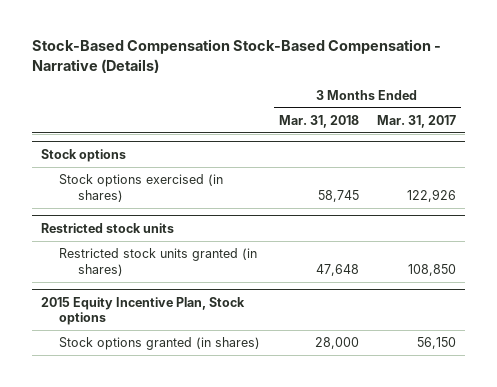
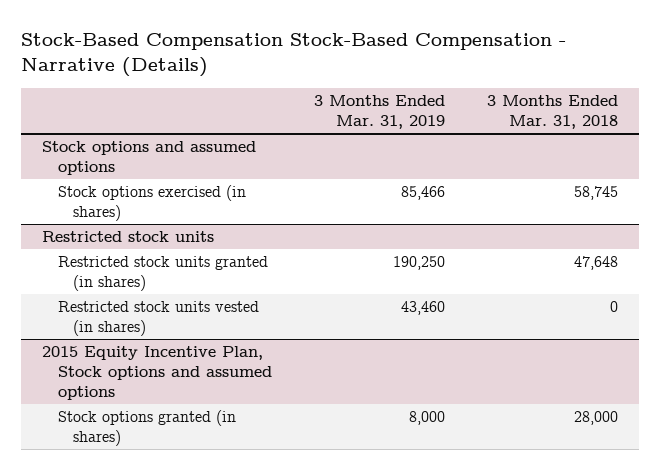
[376,114,456,128] Mar. 31, 2017 -> none
none -> [313,94,445,129] 3 Months Ended Mar. 31, 2019
[41,148,127,162] Stock options -> [42,141,257,176] Stock options and assumed options
none -> [57,301,259,337] Restricted stock units vested (in shares)
[41,296,246,326] 2015 Equity Incentive Plan, Stock options -> [42,346,272,401] 2015 Equity Incentive Plan, Stock options and assumed options

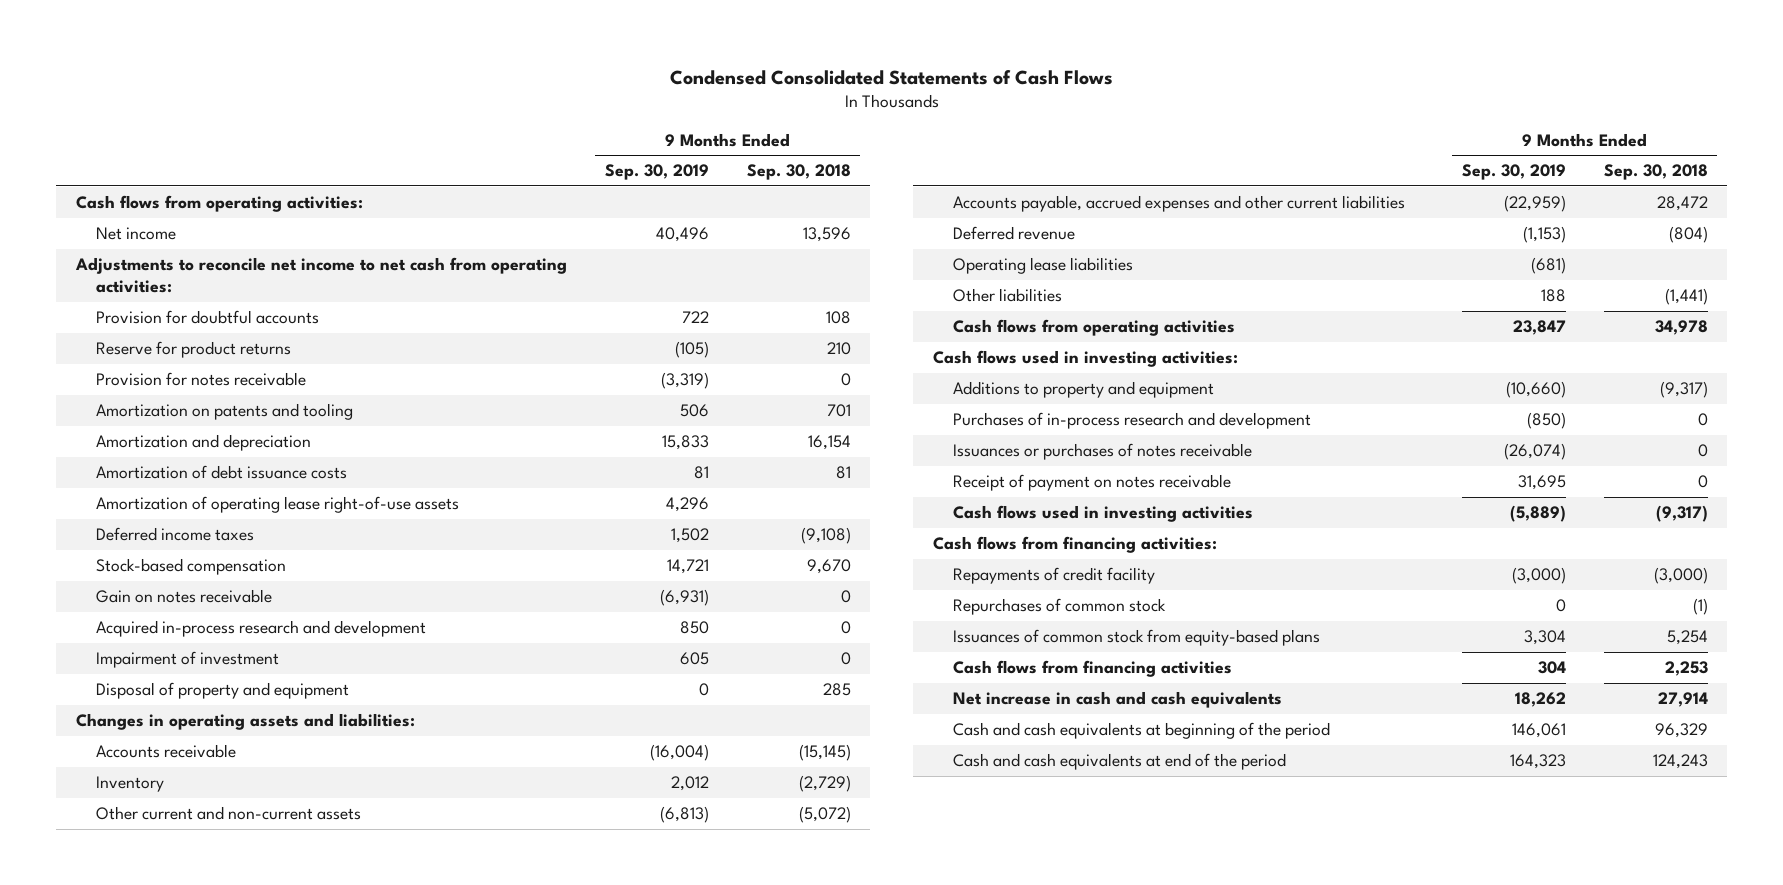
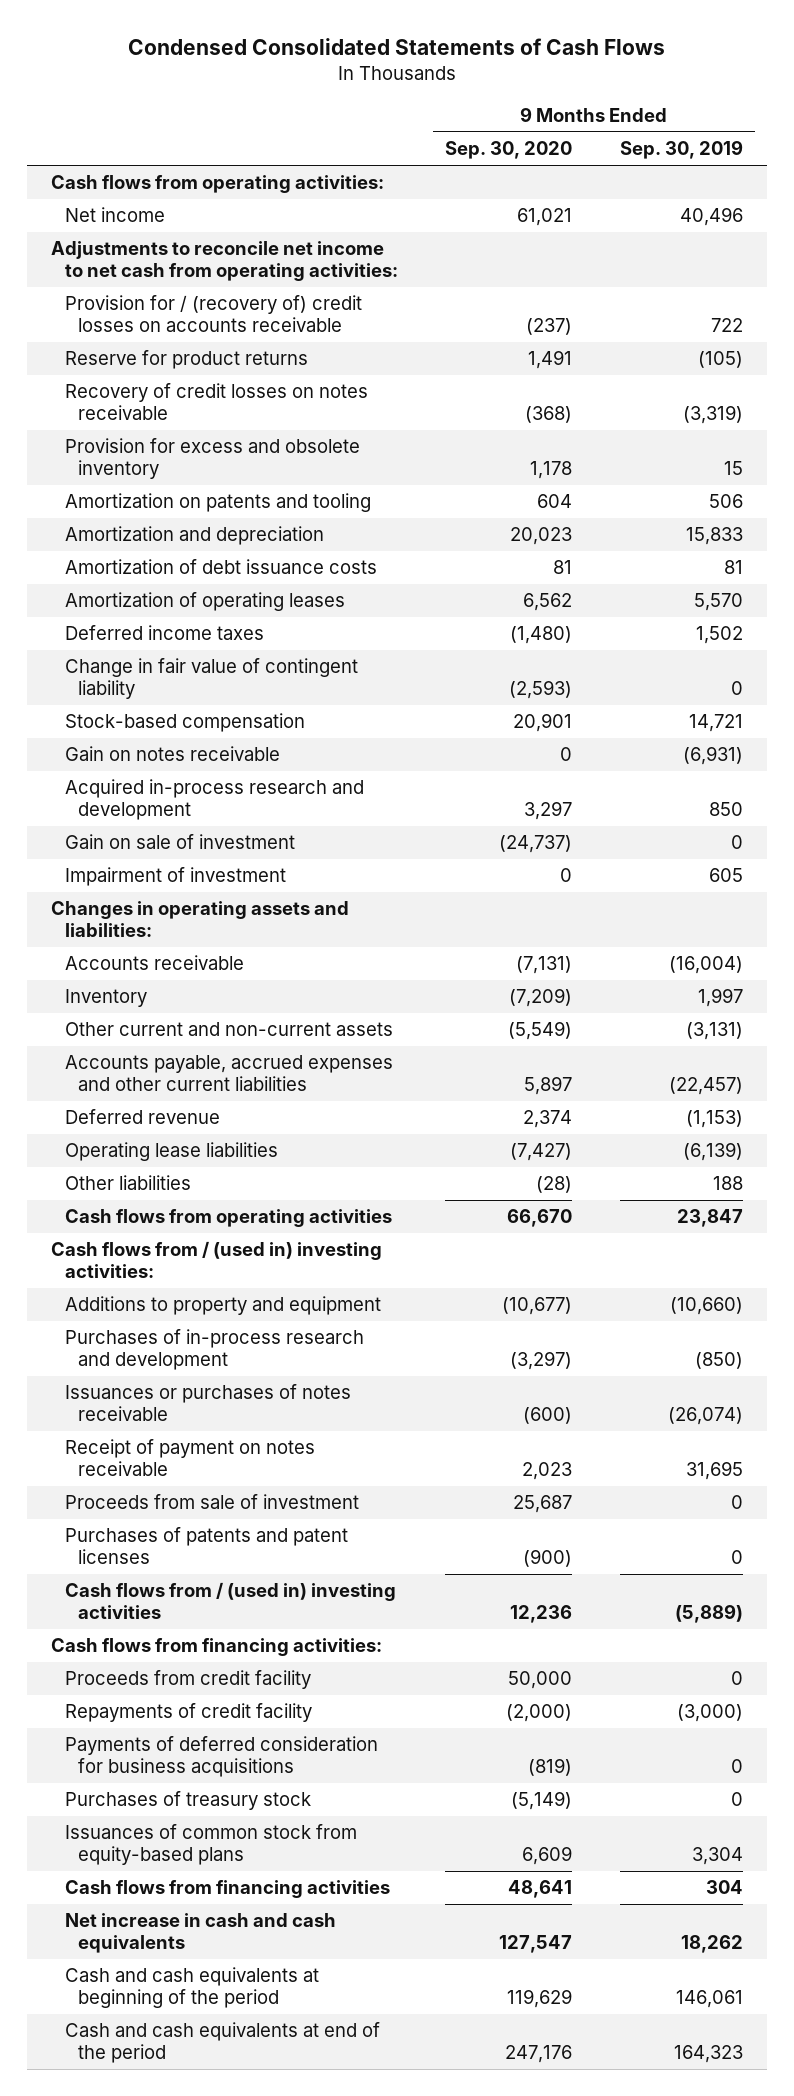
[746,164,851,181] Sep. 30, 2018 -> none
none -> [445,141,573,160] Sep. 30, 2020
[95,310,319,325] Provision for doubtful accounts -> [64,295,362,332] Provision for / (recovery of) credit losses on accounts receivable
[95,372,306,387] Provision for notes receivable -> [64,383,368,420] Recovery of credit losses on notes receivable
none -> [64,438,360,479] Provision for excess and obsolete inventory
[95,496,459,514] Amortization of operating lease right-of-use assets -> [64,592,345,612] Amortization of operating leases
[665,497,709,513] 4,296 -> [694,593,744,612] 5,570
none -> [64,658,358,699] Change in fair value of contingent liability
none -> [64,834,295,850] Gain on sale of investment
[95,682,349,700] Disposal of property and equipment -> none
[670,776,709,792] 2,012 -> [698,988,744,1008] 1,997
[659,806,709,824] (6,813) -> [686,1022,744,1041] (3,131)
[1503,195,1566,213] (22,959) -> [669,1076,744,1095] (22,457)
[1530,257,1566,275] (681) -> [683,1142,744,1162] (6,139)
[932,350,1238,368] Cash flows used in investing activities: -> [50,1241,382,1278] Cash flows from / (used in) investing activities:
none -> [64,1494,359,1510] Proceeds from sale of investment
none -> [64,1527,348,1564] Purchases of patents and patent licenses
[952,505,1253,523] Cash flows used in investing activities -> [64,1582,396,1619] Cash flows from / (used in) investing activities
none -> [64,1670,311,1690] Proceeds from credit facility
none -> [64,1736,378,1777] Payments of deferred consideration for business acquisitions
[952,598,1166,616] Repurchases of common stock -> [64,1791,311,1811] Purchases of treasury stock

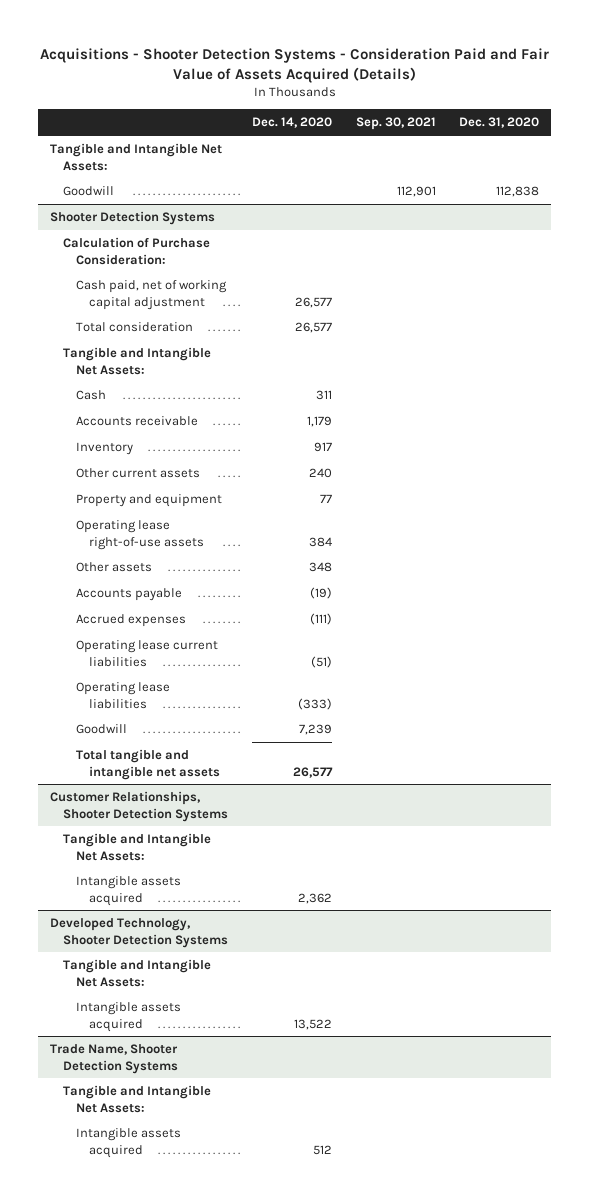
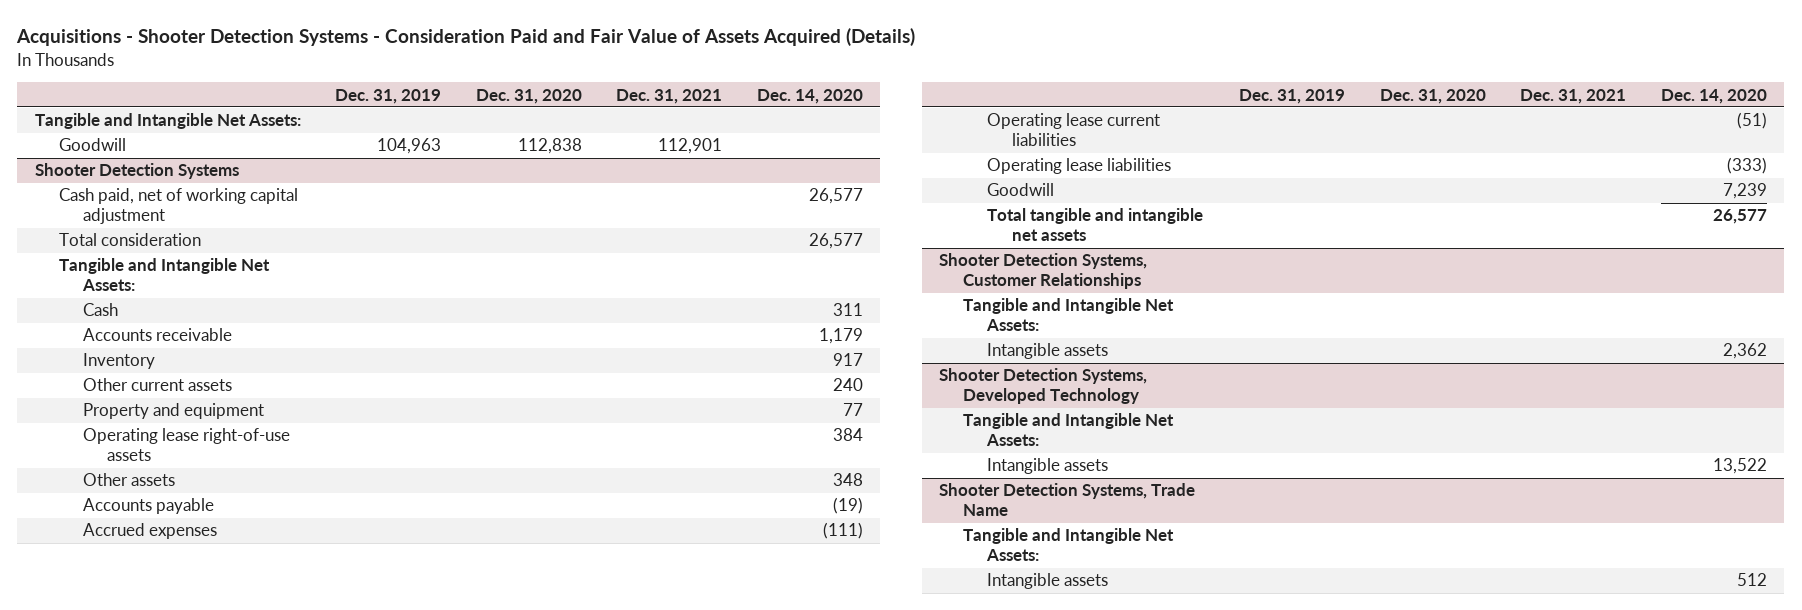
[355,117,436,131] Sep. 30, 2021 -> none
none -> [335,88,442,104] Dec. 31, 2019
none -> [616,88,723,104] Dec. 31, 2021
[63,237,211,265] Calculation of Purchase Consideration: -> none
[50,791,229,822] Customer Relationships, Shooter Detection Systems -> [938,253,1147,290] Shooter Detection Systems, Customer Relationships
[76,876,182,906] Intangible assets acquired -> [987,343,1109,360] Intangible assets
[50,918,229,948] Developed Technology, Shooter Detection Systems -> [938,368,1147,405] Shooter Detection Systems, Developed Technology
[76,1002,182,1032] Intangible assets acquired -> [987,458,1109,475] Intangible assets
[50,1044,179,1074] Trade Name, Shooter Detection Systems -> [938,483,1195,517] Shooter Detection Systems, Trade Name
[76,1128,182,1158] Intangible assets acquired -> [987,573,1109,590] Intangible assets

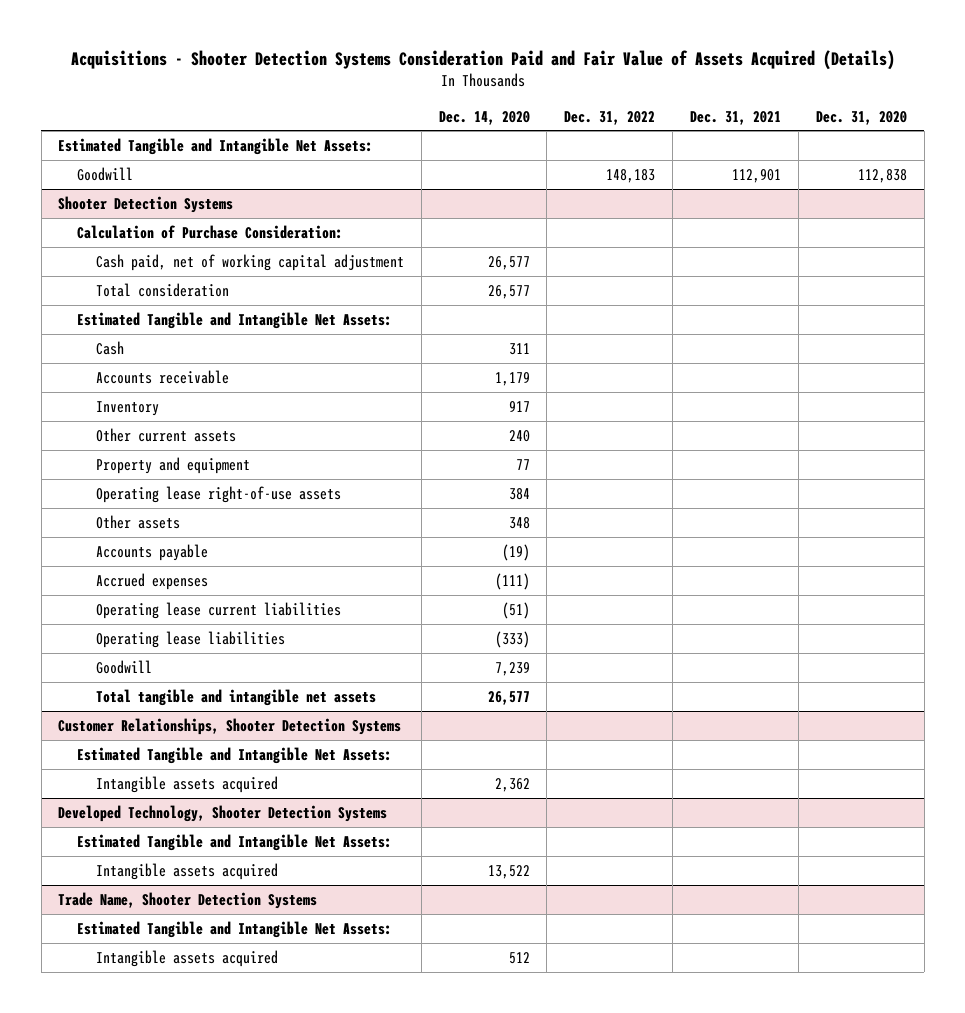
[16,28,916,47] Acquisitions - Shooter Detection Systems - Consideration Paid and Fair Value of Assets Acquired (Details) -> [70,50,895,71] Acquisitions - Shooter Detection Systems Consideration Paid and Fair Value of Assets Acquired (Details)
[335,88,442,104] Dec. 31, 2019 -> none
none -> [564,110,656,125] Dec. 31, 2022
[34,113,301,130] Tangible and Intangible Net Assets: -> [58,137,374,155] Estimated Tangible and Intangible Net Assets:
none -> [77,224,344,239] Calculation of Purchase Consideration:
[58,258,270,292] Tangible and Intangible Net Assets: -> [77,311,393,329] Estimated Tangible and Intangible Net Assets:
[938,253,1147,290] Shooter Detection Systems, Customer Relationships -> [58,717,402,735] Customer Relationships, Shooter Detection Systems
[963,298,1175,332] Tangible and Intangible Net Assets: -> [77,746,393,764] Estimated Tangible and Intangible Net Assets:
[987,343,1109,360] Intangible assets -> [95,775,278,793] Intangible assets acquired
[938,368,1147,405] Shooter Detection Systems, Developed Technology -> [58,804,388,822] Developed Technology, Shooter Detection Systems
[963,413,1175,447] Tangible and Intangible Net Assets: -> [77,833,393,851] Estimated Tangible and Intangible Net Assets:
[987,458,1109,475] Intangible assets -> [95,862,278,880] Intangible assets acquired
[938,483,1195,517] Shooter Detection Systems, Trade Name -> [58,891,318,909] Trade Name, Shooter Detection Systems
[963,528,1175,562] Tangible and Intangible Net Assets: -> [77,920,393,938] Estimated Tangible and Intangible Net Assets:
[987,573,1109,590] Intangible assets -> [95,949,278,967] Intangible assets acquired

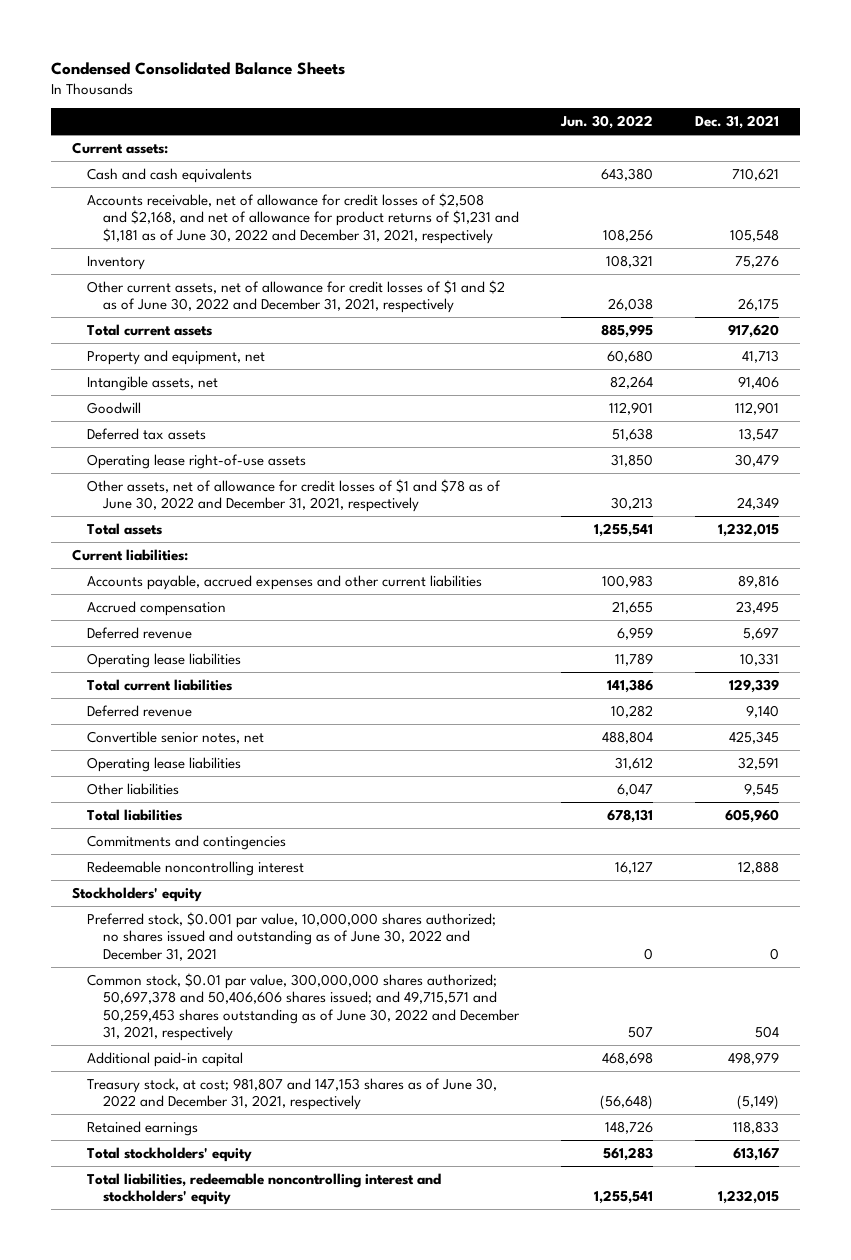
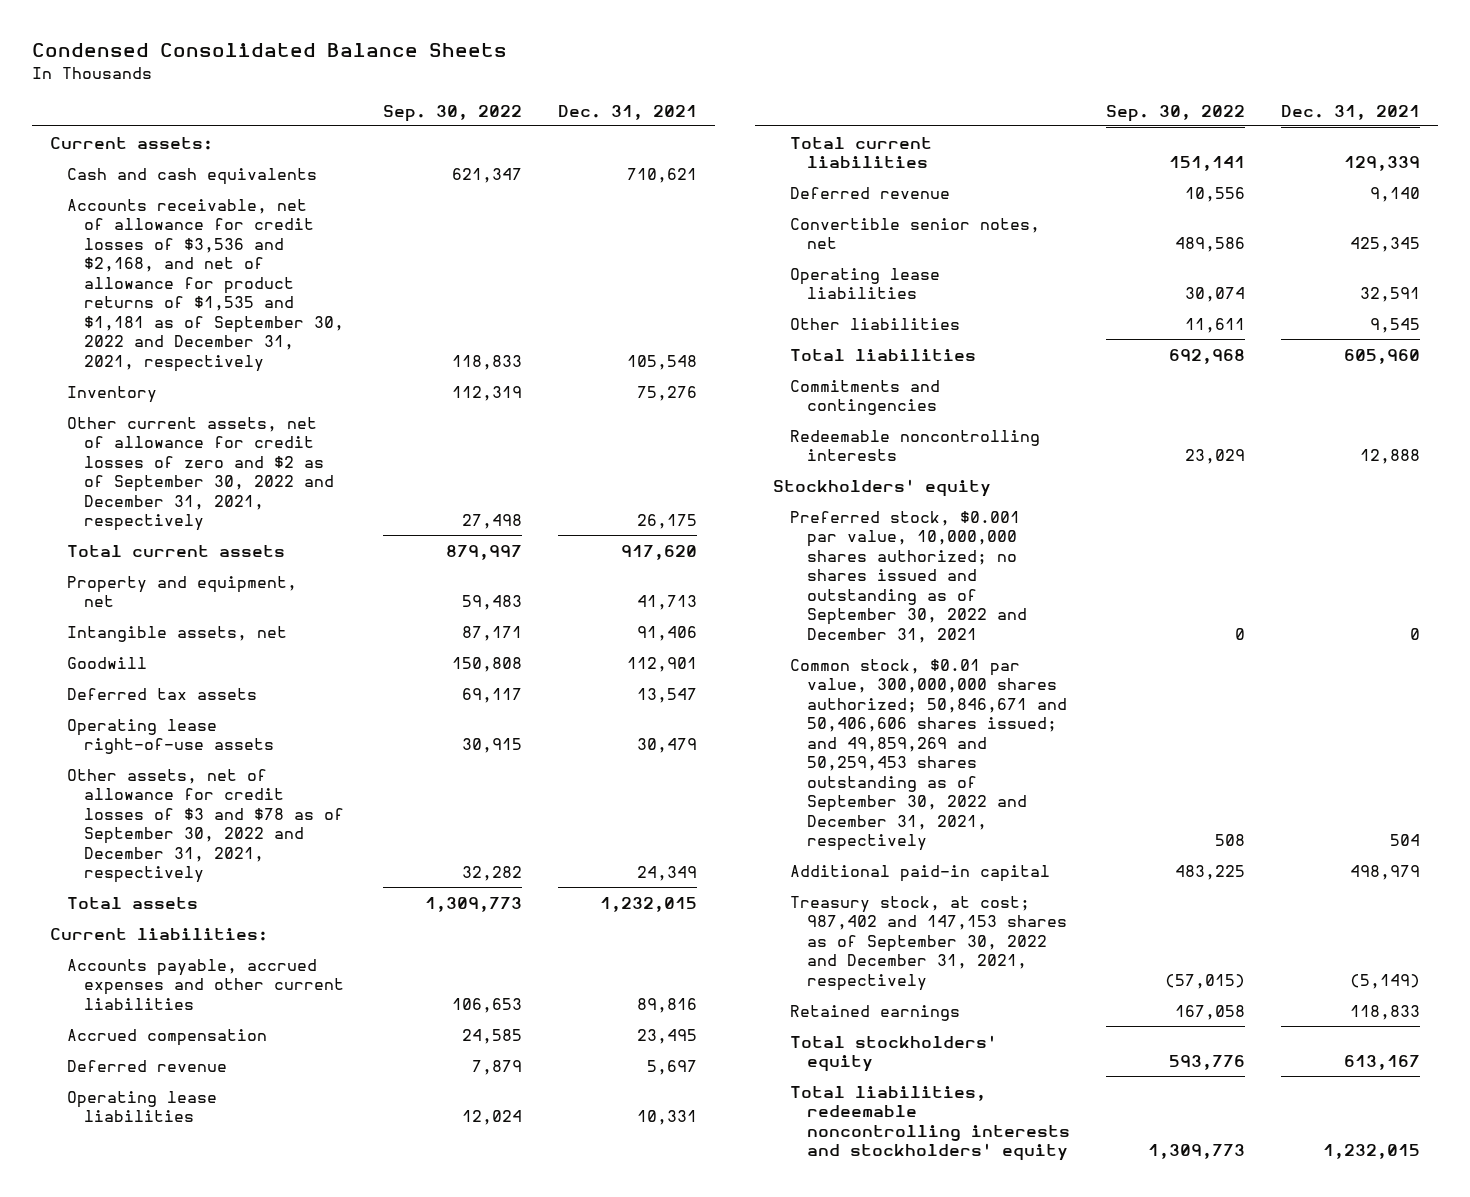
[560,115,654,130] Jun. 30, 2022 -> none
none -> [382,104,522,122] Sep. 30, 2022
[87,192,520,244] Accounts receivable, net of allowance for credit losses of $2,508 and $2,168, and net of allowance for product returns of $1,231 and $1,181 as of June 30, 2022 and December 31, 2021, respectively -> [66,198,344,372] Accounts receivable, net of allowance for credit losses of $3,536 and $2,168, and net of allowance for product returns of $1,535 and $1,181 as of September 30, 2022 and December 31, 2021, respectively
[87,279,506,314] Other current assets, net of allowance for credit losses of $1 and $2 as of June 30, 2022 and December 31, 2021, respectively -> [66,416,334,532] Other current assets, net of allowance for credit losses of zero and $2 as of September 30, 2022 and December 31, 2021, respectively
[87,478,502,513] Other assets, net of allowance for credit losses of $1 and $78 as of June 30, 2022 and December 31, 2021, respectively -> [66,768,344,884] Other assets, net of allowance for credit losses of $3 and $78 as of September 30, 2022 and December 31, 2021, respectively
[87,860,305,876] Redeemable noncontrolling interest -> [790,429,1041,462] Redeemable noncontrolling interests
[87,911,497,961] Preferred stock, $0.001 par value, 10,000,000 shares authorized; no shares issued and outstanding as of June 30, 2022 and December 31, 2021 -> [790,510,1028,643] Preferred stock, $0.001 par value, 10,000,000 shares authorized; no shares issued and outstanding as of September 30, 2022 and December 31, 2021
[87,972,521,1041] Common stock, $0.01 par value, 300,000,000 shares authorized; 50,697,378 and 50,406,606 shares issued; and 49,715,571 and 50,259,453 shares outstanding as of June 30, 2022 and December 31, 2021, respectively -> [790,658,1068,851] Common stock, $0.01 par value, 300,000,000 shares authorized; 50,846,671 and 50,406,606 shares issued; and 49,859,269 and 50,259,453 shares outstanding as of September 30, 2022 and December 31, 2021, respectively
[87,1077,498,1111] Treasury stock, at cost; 981,807 and 147,153 shares as of June 30, 2022 and December 31, 2021, respectively -> [790,895,1068,991] Treasury stock, at cost; 987,402 and 147,153 shares as of September 30, 2022 and December 31, 2021, respectively
[87,1172,442,1206] Total liabilities, redeemable noncontrolling interest and stockholders' equity -> [790,1085,1071,1162] Total liabilities, redeemable noncontrolling interests and stockholders' equity

